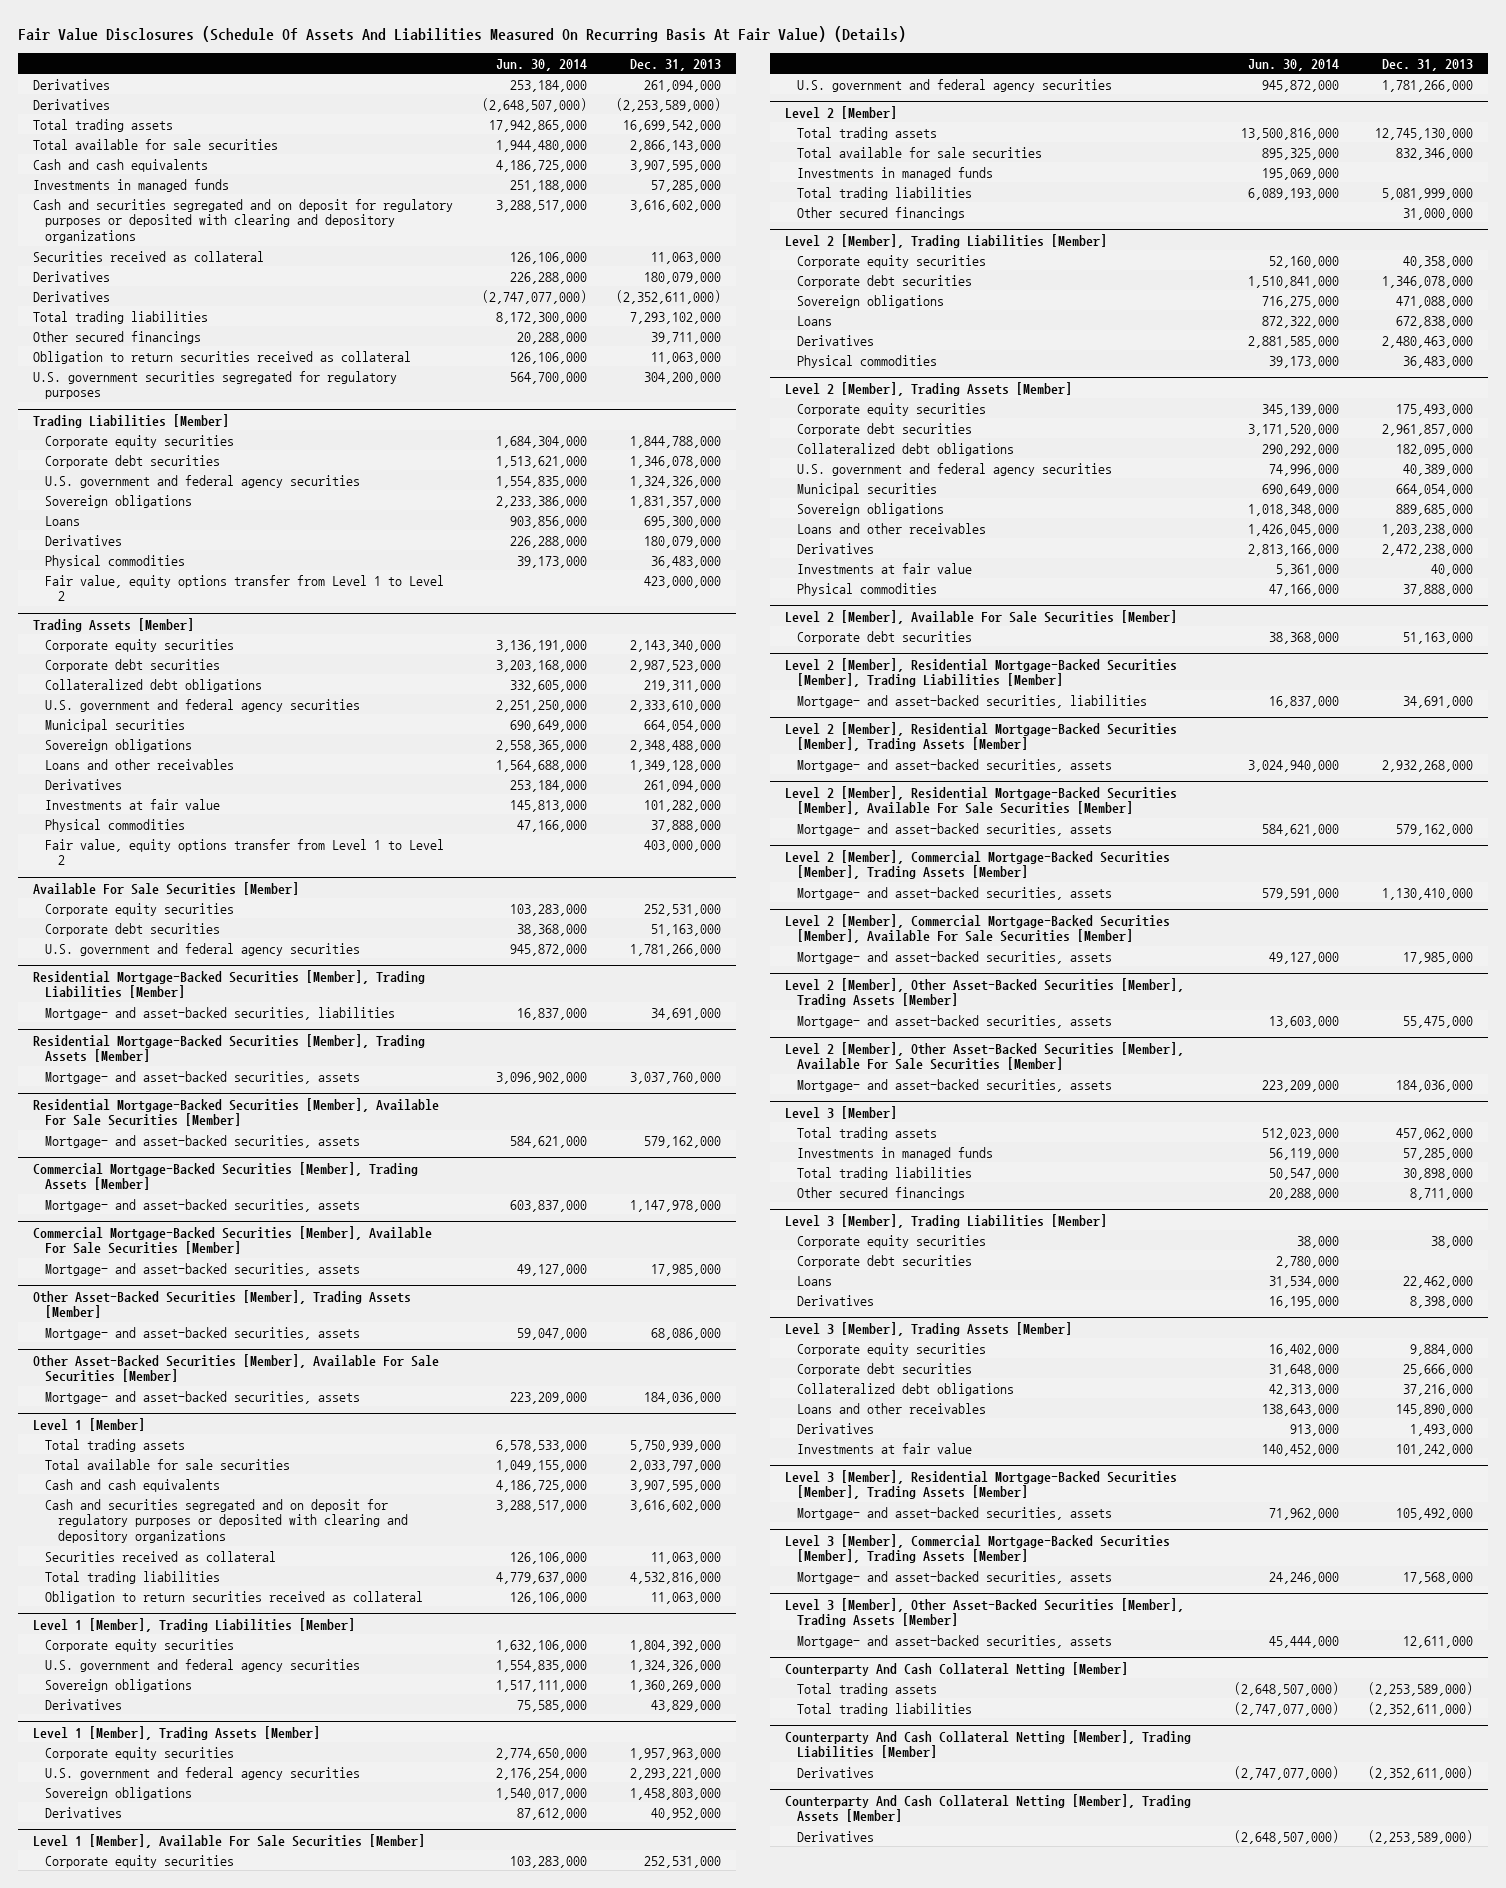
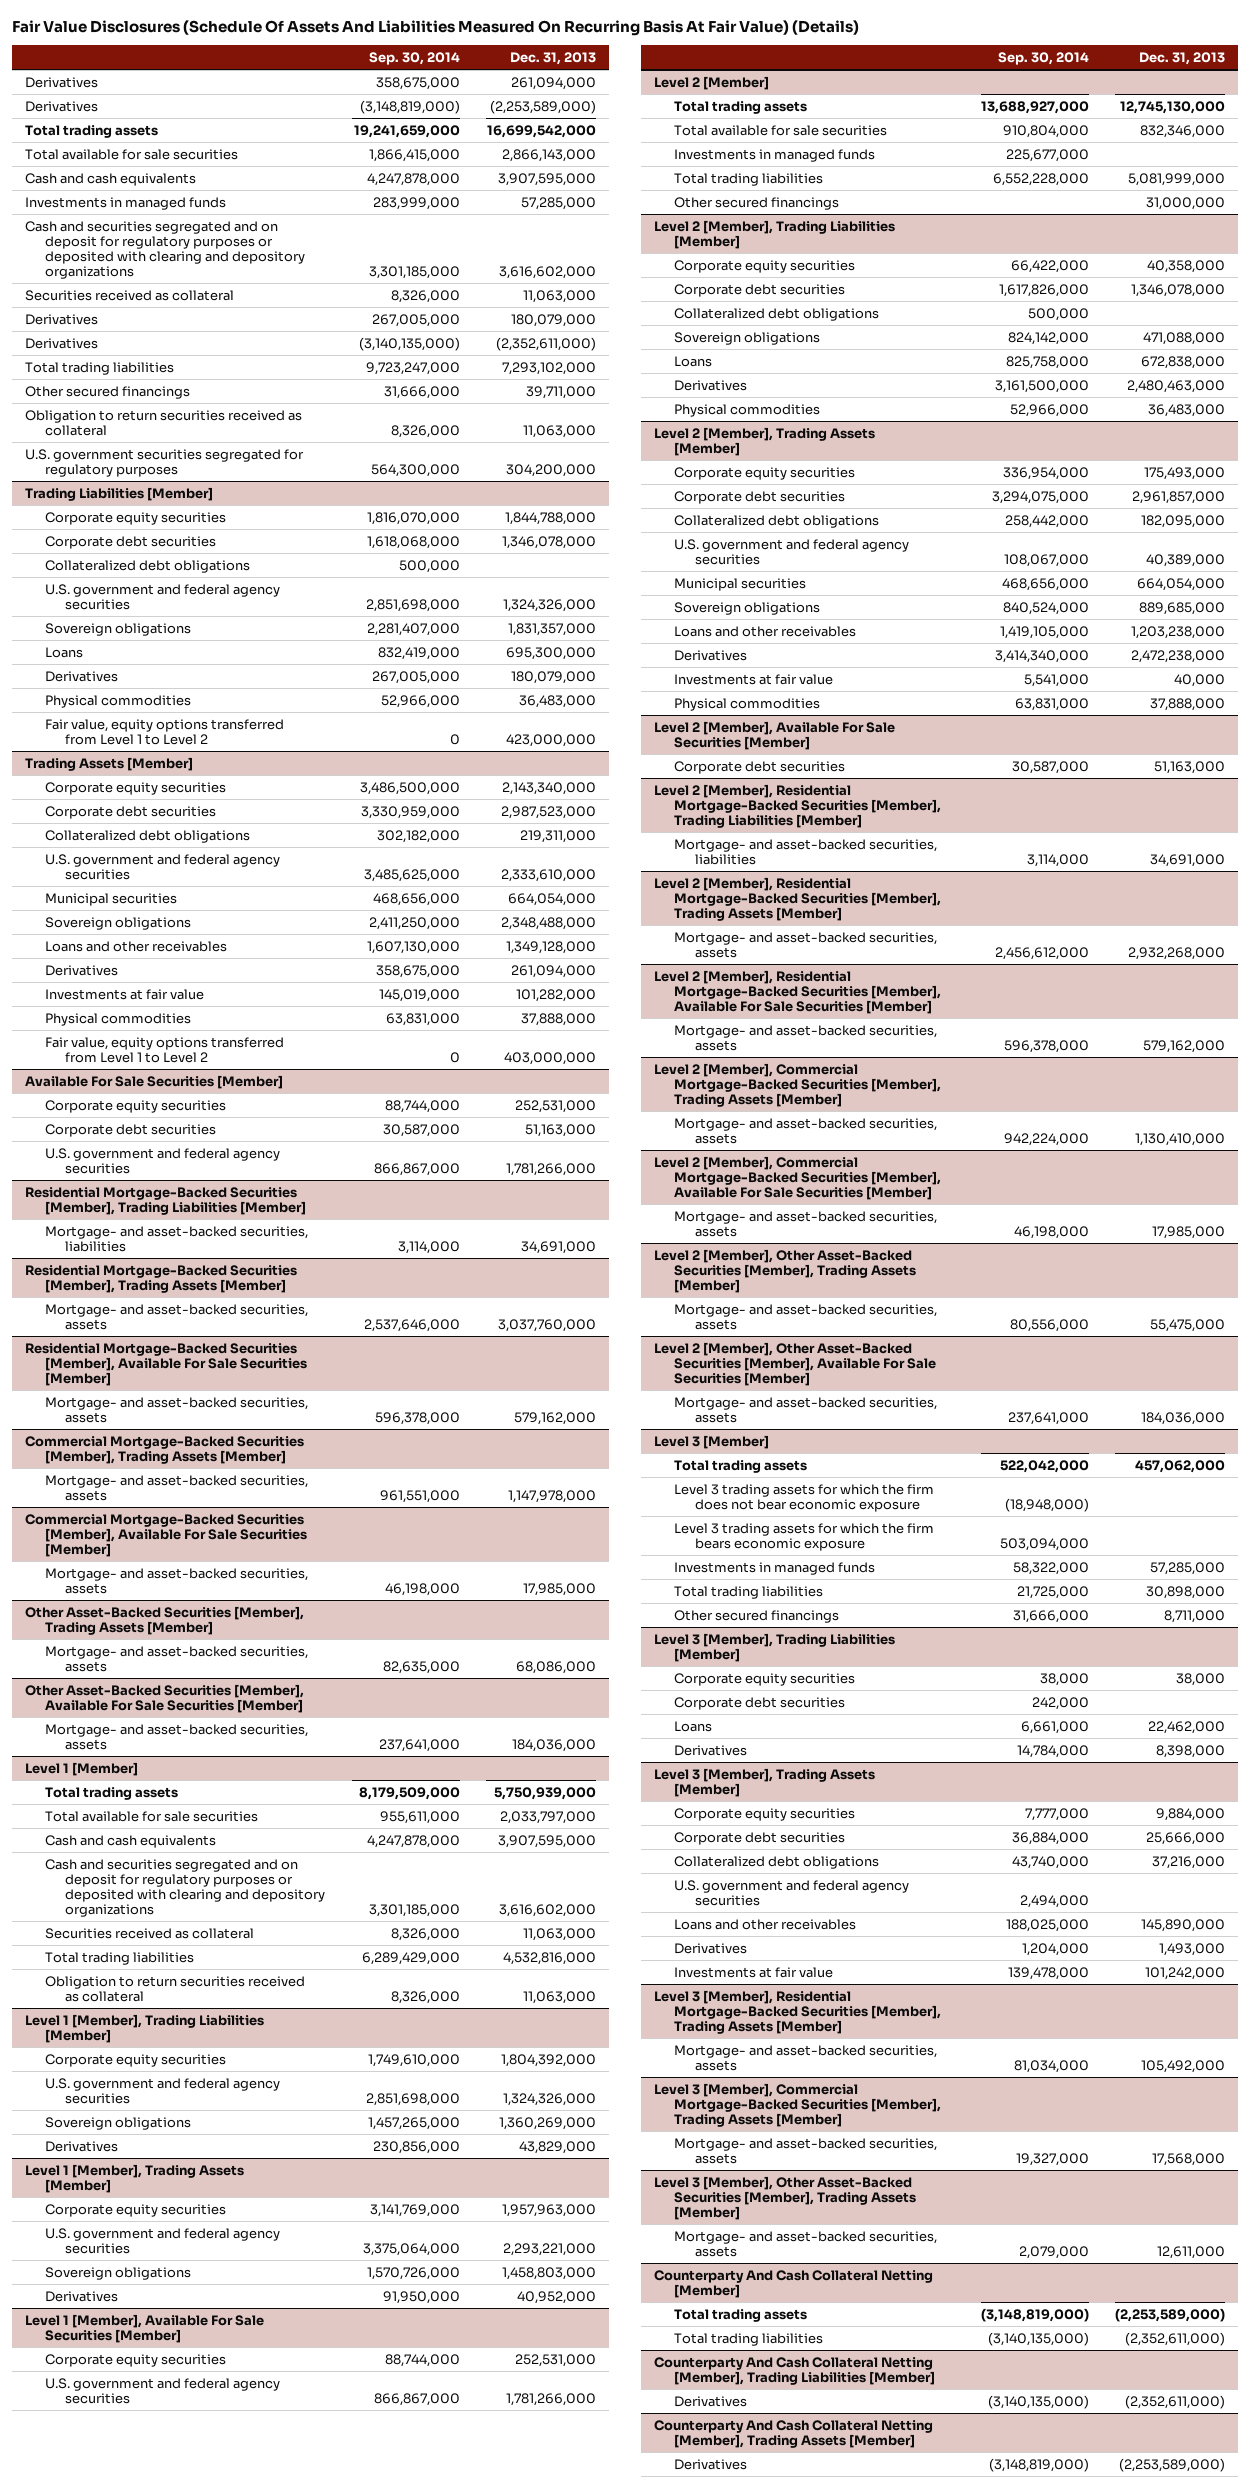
[495,58,587,71] Jun. 30, 2014 -> none
none -> [368,51,460,65] Sep. 30, 2014
none -> [45,559,251,573] Collateralized debt obligations
[45,574,445,602] Fair value, equity options transfer from Level 1 to Level 2 -> [45,718,285,745] Fair value, equity options transferred from Level 1 to Level 2
[45,838,445,866] Fair value, equity options transfer from Level 1 to Level 2 -> [45,1036,285,1063] Fair value, equity options transferred from Level 1 to Level 2
none -> [674,307,880,321] Collateralized debt obligations
none -> [674,1483,935,1512] Level 3 trading assets for which the firm does not bear economic exposure
none -> [674,1522,935,1551] Level 3 trading assets for which the firm bears economic exposure
none -> [674,1879,910,1906] U.S. government and federal agency securities

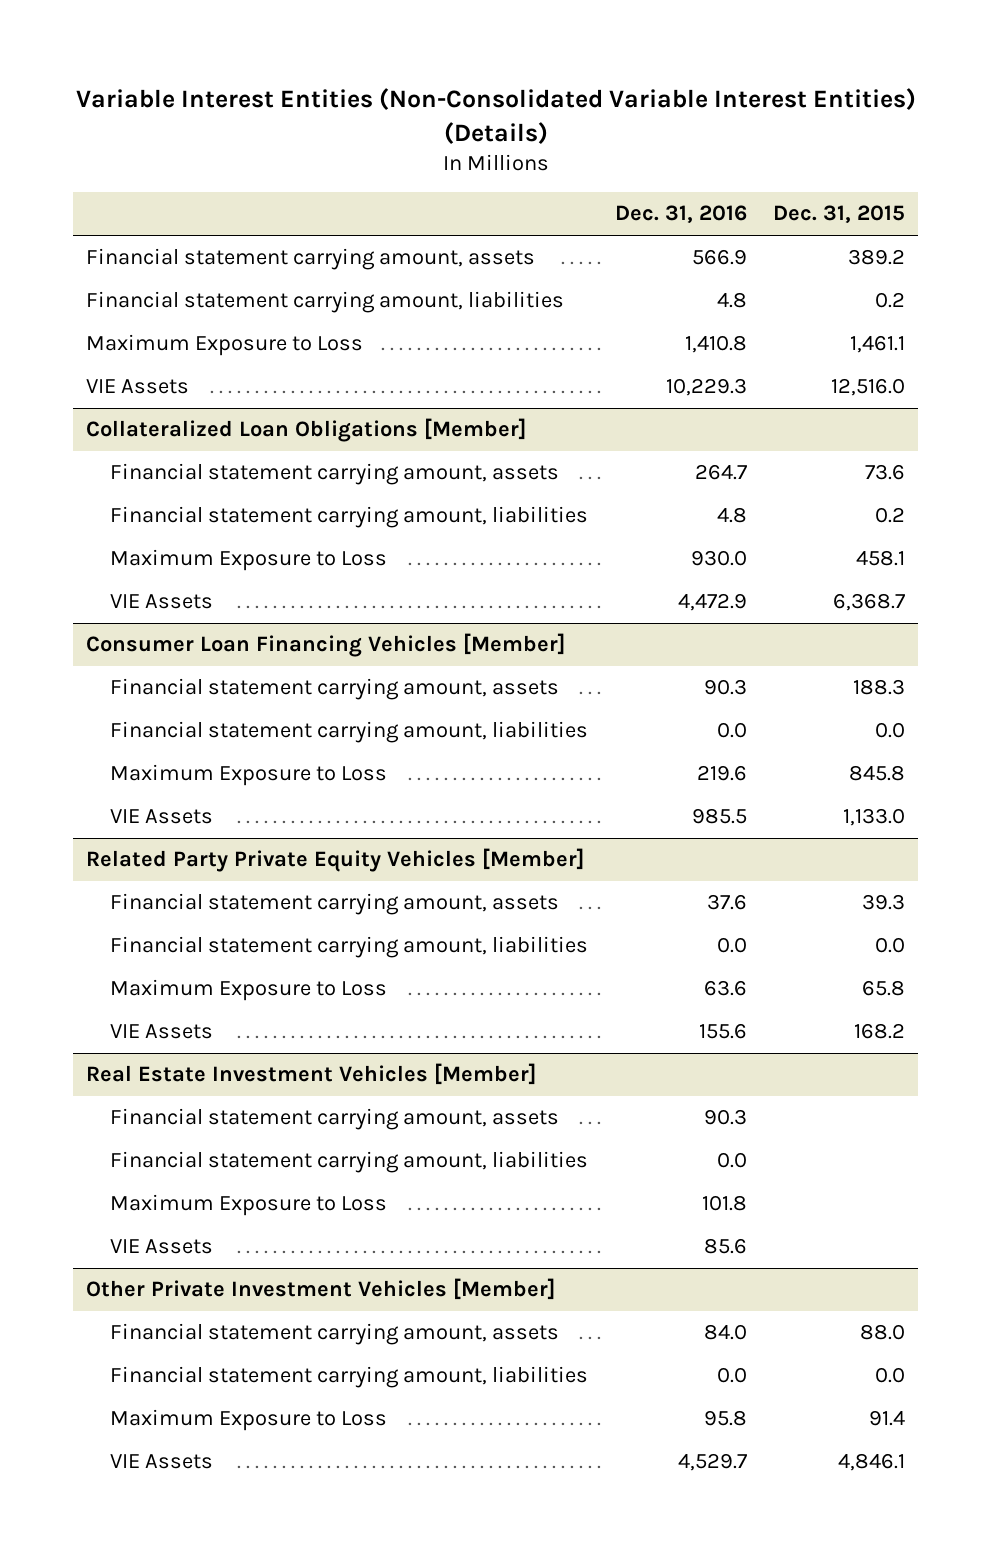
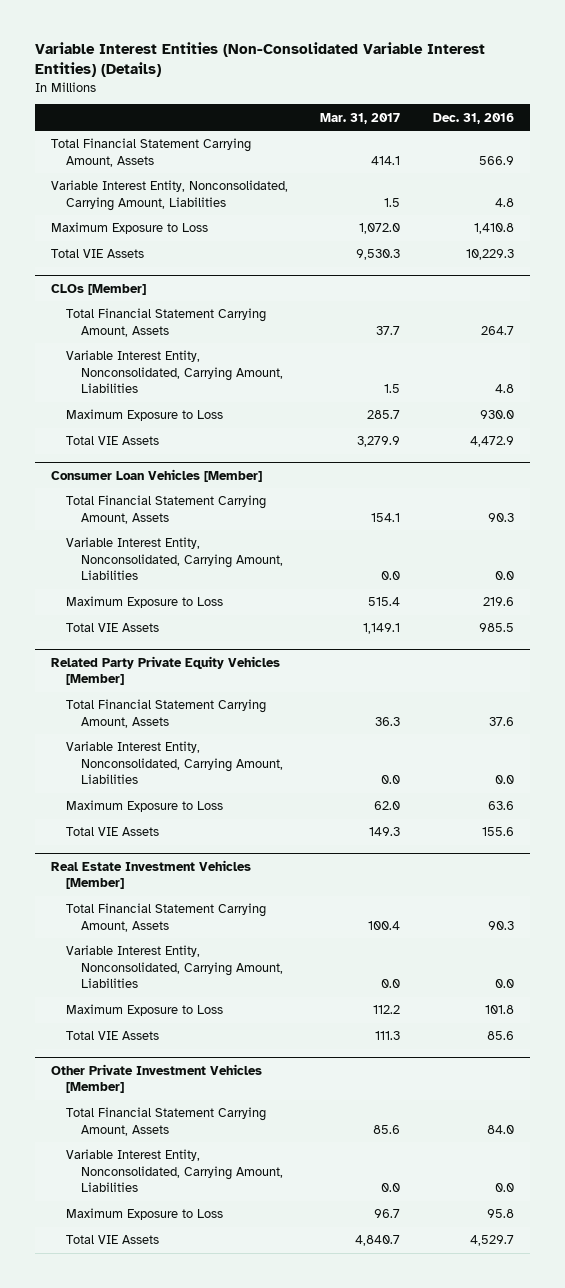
[773,205,906,224] Dec. 31, 2015 -> none
none -> [320,112,401,124] Mar. 31, 2017
[85,248,535,271] Financial statement carrying amount, assets -> [50,138,251,167] Total Financial Statement Carrying Amount, Assets
[85,291,564,314] Financial statement carrying amount, liabilities -> [50,180,288,211] Variable Interest Entity, Nonconsolidated, Carrying Amount, Liabilities
[85,379,189,395] VIE Assets -> [50,249,144,259] Total VIE Assets
[85,418,526,443] Collateralized Loan Obligations [Member] -> [50,283,146,295] CLOs [Member]
[110,463,560,486] Financial statement carrying amount, assets -> [65,308,266,337] Total Financial Statement Carrying Amount, Assets
[110,506,589,529] Financial statement carrying amount, liabilities -> [65,350,283,394] Variable Interest Entity, Nonconsolidated, Carrying Amount, Liabilities
[110,594,214,610] VIE Assets -> [65,436,159,446] Total VIE Assets
[85,633,565,658] Consumer Loan Financing Vehicles [Member] -> [50,468,262,482] Consumer Loan Vehicles [Member]
[110,678,560,701] Financial statement carrying amount, assets -> [65,495,266,524] Total Financial Statement Carrying Amount, Assets
[110,721,589,744] Financial statement carrying amount, liabilities -> [65,537,283,581] Variable Interest Entity, Nonconsolidated, Carrying Amount, Liabilities
[110,809,214,825] VIE Assets -> [65,623,159,633] Total VIE Assets
[110,893,560,916] Financial statement carrying amount, assets -> [65,699,266,728] Total Financial Statement Carrying Amount, Assets
[110,936,589,959] Financial statement carrying amount, liabilities -> [65,741,283,785] Variable Interest Entity, Nonconsolidated, Carrying Amount, Liabilities
[110,1024,214,1040] VIE Assets -> [65,827,159,837] Total VIE Assets
[110,1108,560,1131] Financial statement carrying amount, assets -> [65,903,266,932] Total Financial Statement Carrying Amount, Assets
[110,1151,589,1174] Financial statement carrying amount, liabilities -> [65,945,283,989] Variable Interest Entity, Nonconsolidated, Carrying Amount, Liabilities
[110,1239,214,1255] VIE Assets -> [65,1031,159,1041] Total VIE Assets
[110,1323,560,1346] Financial statement carrying amount, assets -> [65,1107,266,1136] Total Financial Statement Carrying Amount, Assets
[110,1366,589,1389] Financial statement carrying amount, liabilities -> [65,1149,283,1193] Variable Interest Entity, Nonconsolidated, Carrying Amount, Liabilities
[110,1454,214,1470] VIE Assets -> [65,1235,159,1245] Total VIE Assets

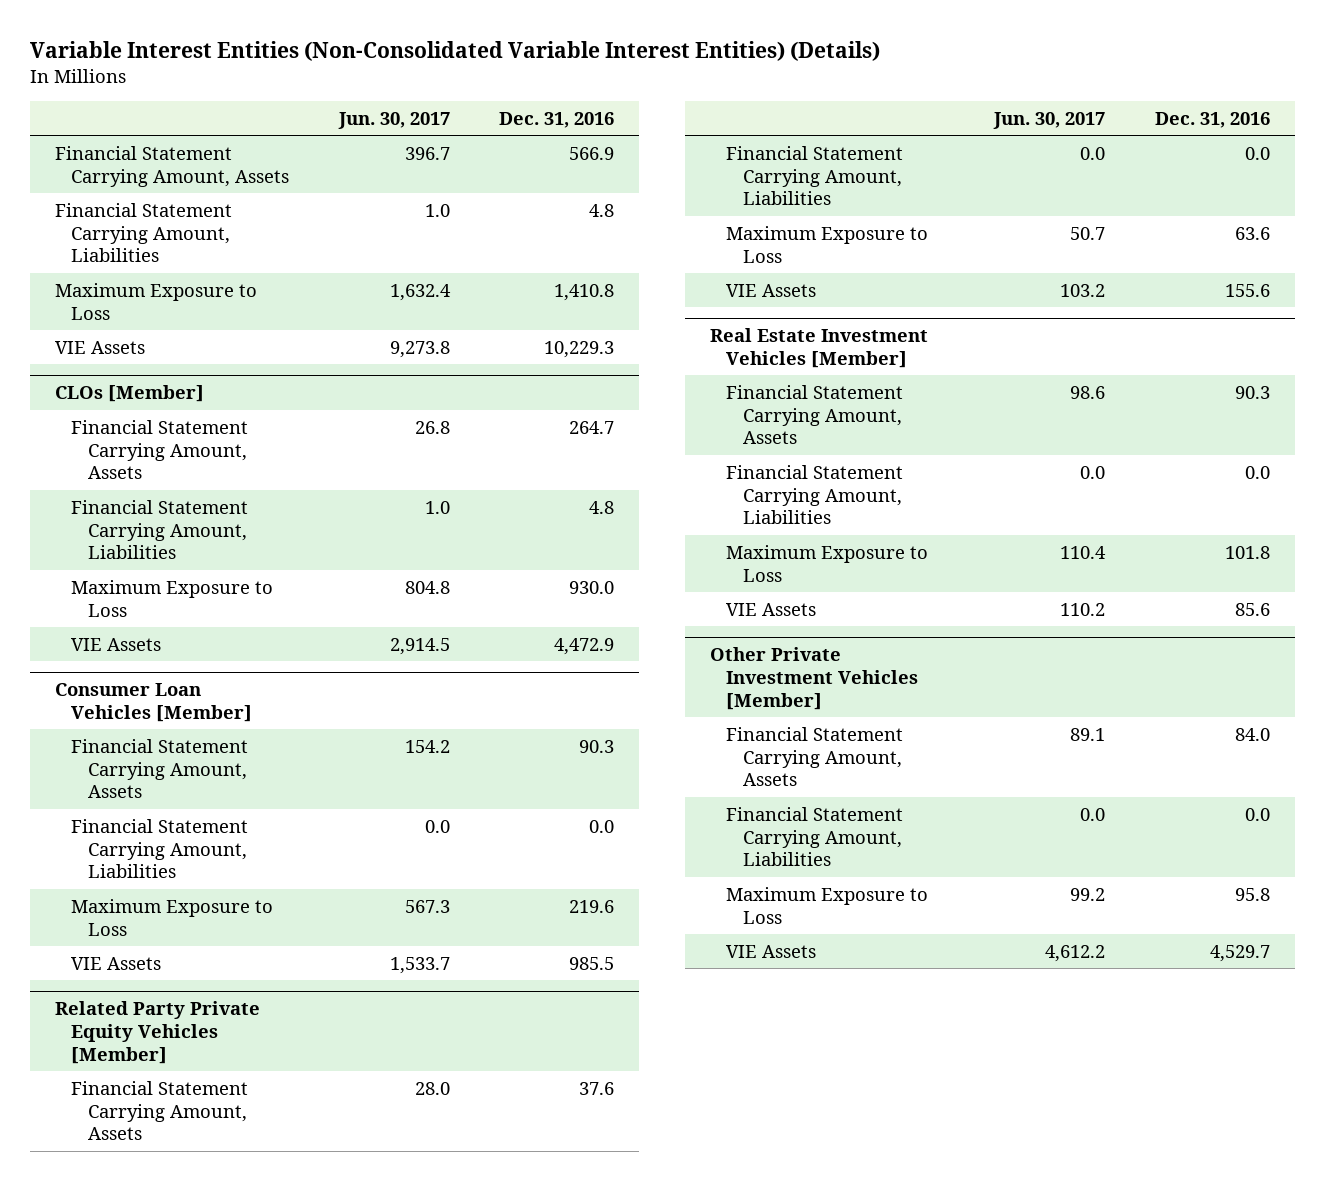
[320,112,401,124] Mar. 31, 2017 -> none
none -> [337,111,450,129] Jun. 30, 2017
[50,138,251,167] Total Financial Statement Carrying Amount, Assets -> [54,145,290,187] Financial Statement Carrying Amount, Assets
[50,180,288,211] Variable Interest Entity, Nonconsolidated, Carrying Amount, Liabilities -> [54,202,232,263] Financial Statement Carrying Amount, Liabilities
[50,249,144,259] Total VIE Assets -> [54,340,145,354] VIE Assets
[65,308,266,337] Total Financial Statement Carrying Amount, Assets -> [71,419,249,480] Financial Statement Carrying Amount, Assets
[65,350,283,394] Variable Interest Entity, Nonconsolidated, Carrying Amount, Liabilities -> [71,499,249,560] Financial Statement Carrying Amount, Liabilities
[65,436,159,446] Total VIE Assets -> [71,637,162,651] VIE Assets
[65,495,266,524] Total Financial Statement Carrying Amount, Assets -> [71,738,249,799] Financial Statement Carrying Amount, Assets
[65,537,283,581] Variable Interest Entity, Nonconsolidated, Carrying Amount, Liabilities -> [71,818,249,879] Financial Statement Carrying Amount, Liabilities
[65,623,159,633] Total VIE Assets -> [71,956,162,970] VIE Assets
[65,699,266,728] Total Financial Statement Carrying Amount, Assets -> [71,1080,249,1141] Financial Statement Carrying Amount, Assets
[65,741,283,785] Variable Interest Entity, Nonconsolidated, Carrying Amount, Liabilities -> [726,145,904,206] Financial Statement Carrying Amount, Liabilities
[65,827,159,837] Total VIE Assets -> [726,283,817,297] VIE Assets
[65,903,266,932] Total Financial Statement Carrying Amount, Assets -> [726,384,904,445] Financial Statement Carrying Amount, Assets
[65,945,283,989] Variable Interest Entity, Nonconsolidated, Carrying Amount, Liabilities -> [726,464,904,525] Financial Statement Carrying Amount, Liabilities
[65,1031,159,1041] Total VIE Assets -> [726,602,817,616] VIE Assets
[65,1107,266,1136] Total Financial Statement Carrying Amount, Assets -> [726,726,904,787] Financial Statement Carrying Amount, Assets
[65,1149,283,1193] Variable Interest Entity, Nonconsolidated, Carrying Amount, Liabilities -> [726,806,904,867] Financial Statement Carrying Amount, Liabilities
[65,1235,159,1245] Total VIE Assets -> [726,944,817,958] VIE Assets

